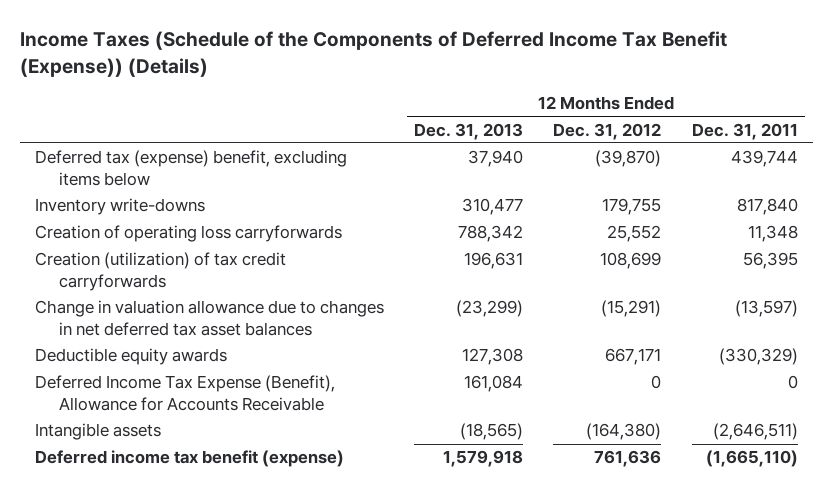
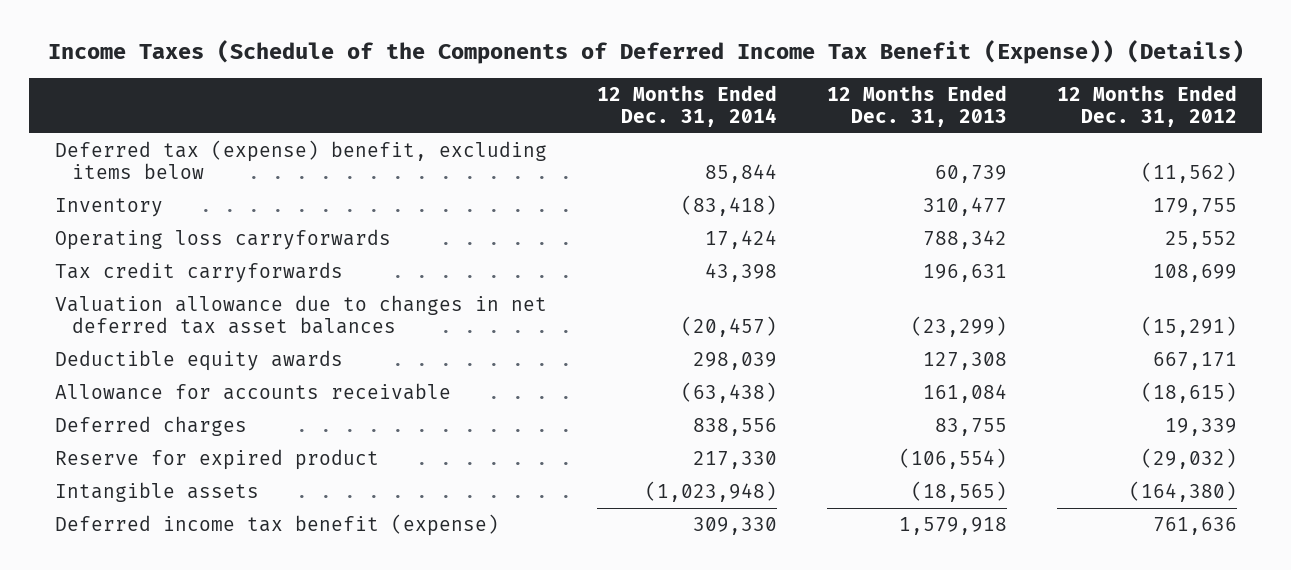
[691,122,798,140] Dec. 31, 2011 -> none
none -> [596,84,777,127] 12 Months Ended Dec. 31, 2014
[468,150,524,168] 37,940 -> [934,165,1007,184] 60,739
[595,150,662,168] (39,870) -> [1140,162,1237,184] (11,562)
[34,198,205,216] Inventory write-downs -> [54,198,163,218] Inventory
[34,225,342,243] Creation of operating loss carryforwards -> [54,229,391,251] Operating loss carryforwards
[34,252,286,292] Creation (utilization) of tax credit carryforwards -> [54,262,343,284] Tax credit carryforwards
[34,300,384,337] Change in valuation allowance due to changes in net deferred tax asset balances -> [54,295,547,335] Valuation allowance due to changes in net deferred tax asset balances
[34,375,335,412] Deferred Income Tax Expense (Benefit), Allowance for Accounts Receivable -> [54,383,451,401] Allowance for accounts receivable
[651,375,662,390] 0 -> [1140,382,1237,404] (18,615)
none -> [54,416,247,437] Deferred charges
none -> [54,449,379,471] Reserve for expired product

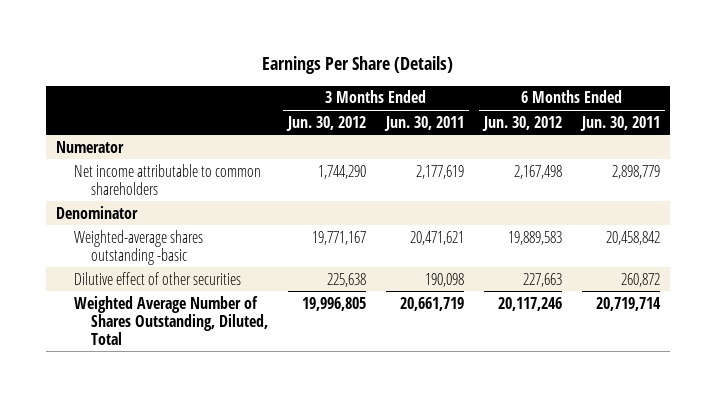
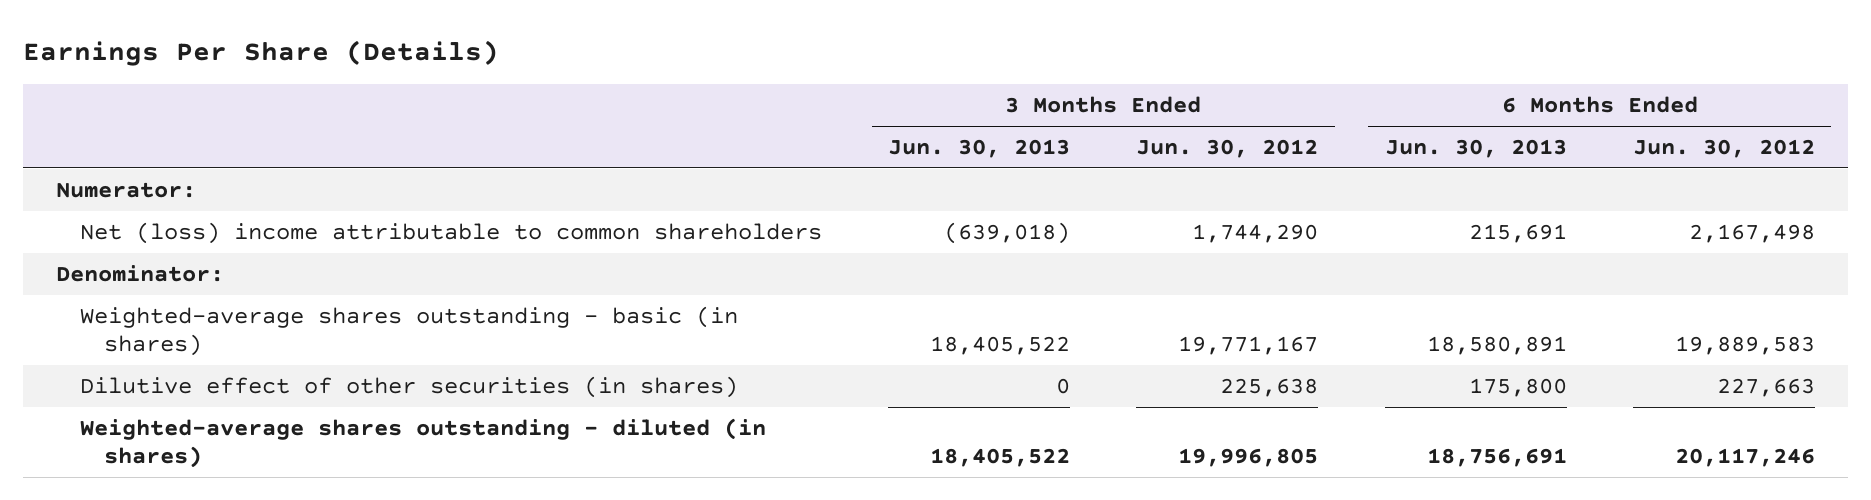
[383,115,464,131] Jun. 30, 2011 -> none
[579,115,660,131] Jun. 30, 2011 -> none
none -> [888,138,1071,158] Jun. 30, 2013
none -> [1384,138,1567,158] Jun. 30, 2013
[56,140,125,153] Numerator -> [55,181,196,198] Numerator:
[73,163,261,195] Net income attributable to common shareholders -> [79,221,822,244] Net (loss) income attributable to common shareholders
[56,205,139,219] Denominator -> [55,264,224,282] Denominator:
[73,229,203,265] Weighted-average shares outstanding -basic -> [79,305,738,357] Weighted-average shares outstanding - basic (in shares)
[73,271,241,285] Dilutive effect of other securities -> [79,375,738,398] Dilutive effect of other securities (in shares)
[73,295,268,345] Weighted Average Number of Shares Outstanding, Diluted, Total -> [79,417,766,469] Weighted-average shares outstanding - diluted (in shares)

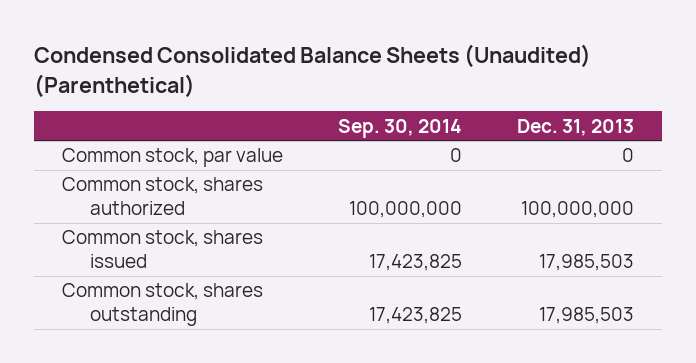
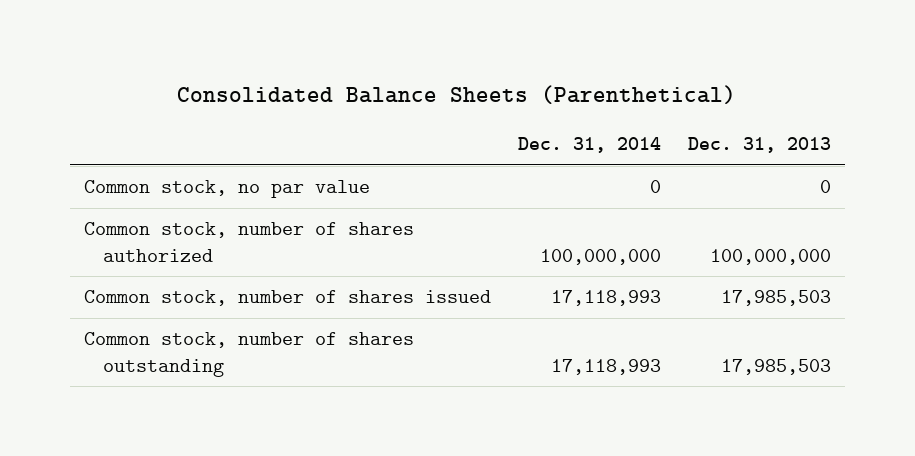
[34,44,592,98] Condensed Consolidated Balance Sheets (Unaudited) (Parenthetical) -> [177,84,737,104] Consolidated Balance Sheets (Parenthetical)
[337,118,462,138] Sep. 30, 2014 -> none
none -> [517,136,661,153] Dec. 31, 2014
[61,148,283,168] Common stock, par value -> [83,180,370,199] Common stock, no par value
[61,177,263,215] Common stock, shares authorized -> [83,222,414,262] Common stock, number of shares authorized
[61,230,263,268] Common stock, shares issued -> [83,290,491,307] Common stock, number of shares issued
[61,283,263,326] Common stock, shares outstanding -> [83,332,414,377] Common stock, number of shares outstanding

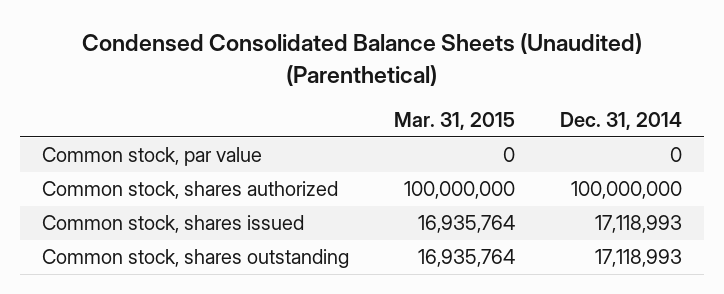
[177,84,737,104] Consolidated Balance Sheets (Parenthetical) -> [82,33,643,86] Condensed Consolidated Balance Sheets (Unaudited) (Parenthetical)
[688,136,832,153] Dec. 31, 2013 -> none
none -> [394,112,516,131] Mar. 31, 2015
[83,180,370,199] Common stock, no par value -> [42,147,263,167] Common stock, par value
[83,222,414,262] Common stock, number of shares authorized -> [42,181,339,200] Common stock, shares authorized
[83,290,491,307] Common stock, number of shares issued -> [42,215,305,234] Common stock, shares issued
[83,332,414,377] Common stock, number of shares outstanding -> [42,249,350,269] Common stock, shares outstanding

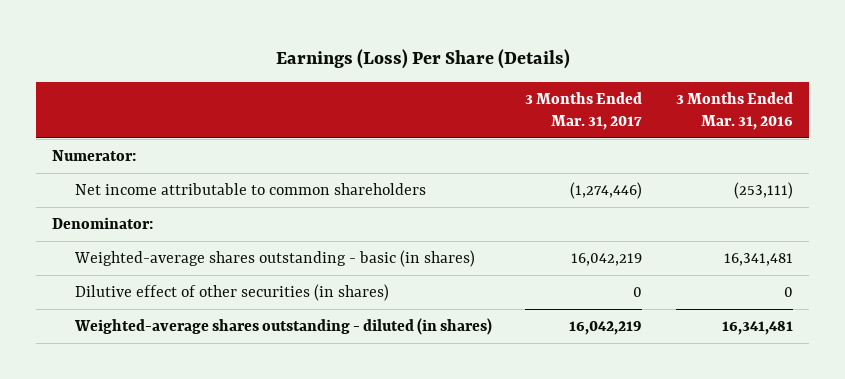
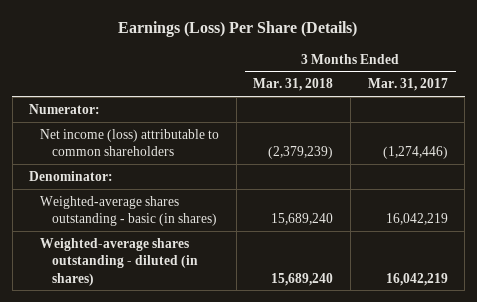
[675,92,793,130] 3 Months Ended Mar. 31, 2016 -> none
none -> [253,78,334,92] Mar. 31, 2018
[74,183,426,196] Net income attributable to common shareholders -> [40,128,220,157] Net income (loss) attributable to common shareholders
[74,284,389,302] Dilutive effect of other securities (in shares) -> none

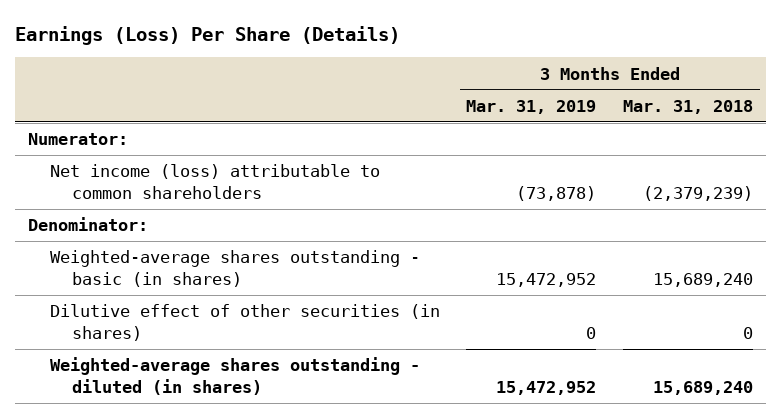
[367,78,448,92] Mar. 31, 2017 -> none
none -> [466,99,597,114] Mar. 31, 2019
none -> [49,304,440,341] Dilutive effect of other securities (in shares)

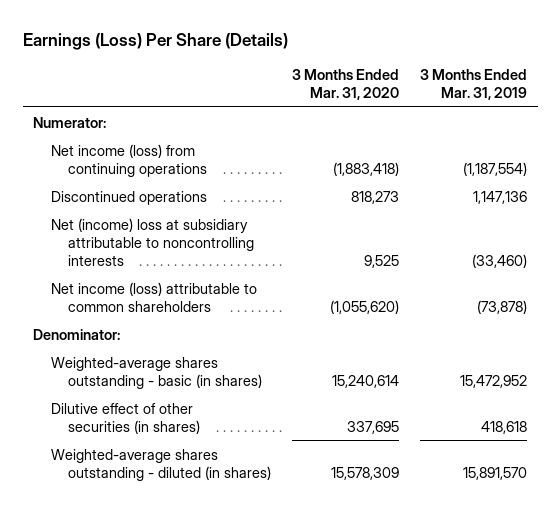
[623,99,754,114] Mar. 31, 2018 -> none
none -> [292,68,400,100] 3 Months Ended Mar. 31, 2020
none -> [50,143,208,177] Net income (loss) from continuing operations
none -> [50,190,207,205] Discontinued operations
none -> [50,217,255,266] Net (income) loss at subsidiary attributable to noncontrolling interests
[586,326,597,339] 0 -> [481,420,528,434] 418,618
[496,380,597,395] 15,472,952 -> [463,466,528,480] 15,891,570

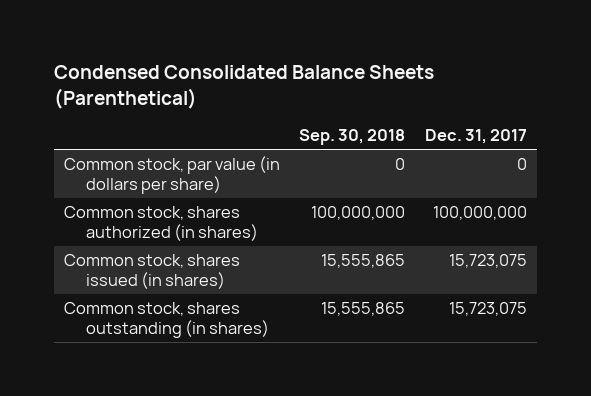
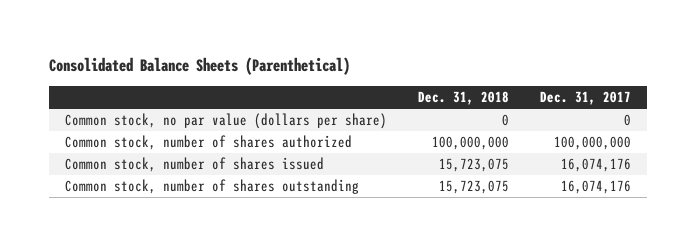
[53,65,434,109] Condensed Consolidated Balance Sheets (Parenthetical) -> [48,57,350,76] Consolidated Balance Sheets (Parenthetical)
[299,129,406,146] Sep. 30, 2018 -> none
none -> [417,90,509,105] Dec. 31, 2018
[63,155,280,195] Common stock, par value (in dollars per share) -> [64,113,387,130] Common stock, no par value (dollars per share)
[63,205,258,242] Common stock, shares authorized (in shares) -> [64,135,352,151] Common stock, number of shares authorized
[63,253,240,290] Common stock, shares issued (in shares) -> [64,157,324,173] Common stock, number of shares issued
[448,253,527,268] 15,723,075 -> [561,158,632,173] 16,074,176
[63,301,269,339] Common stock, shares outstanding (in shares) -> [64,179,359,195] Common stock, number of shares outstanding
[448,301,527,316] 15,723,075 -> [561,180,632,195] 16,074,176

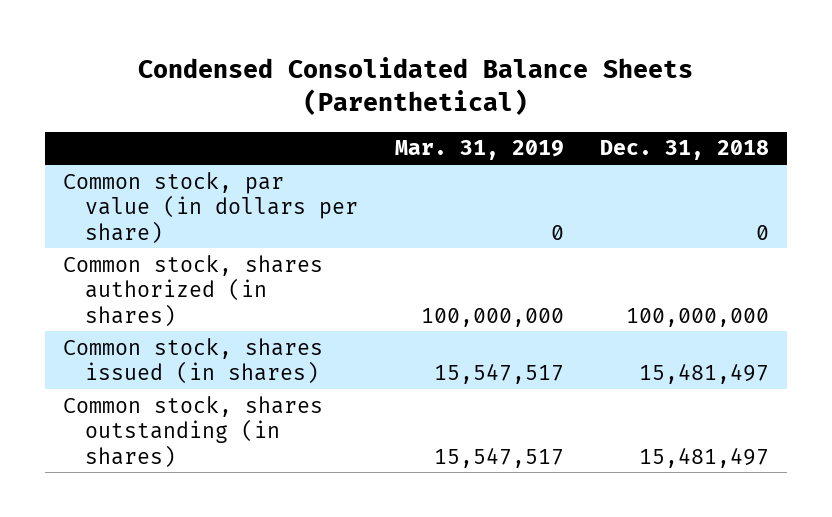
[48,57,350,76] Consolidated Balance Sheets (Parenthetical) -> [137,56,693,115] Condensed Consolidated Balance Sheets (Parenthetical)
[540,90,632,105] Dec. 31, 2017 -> none
none -> [394,140,564,161] Mar. 31, 2019
[64,113,387,130] Common stock, no par value (dollars per share) -> [62,171,359,244] Common stock, par value (in dollars per share)
[64,135,352,151] Common stock, number of shares authorized -> [62,254,323,327] Common stock, shares authorized (in shares)
[64,157,324,173] Common stock, number of shares issued -> [62,337,323,385] Common stock, shares issued (in shares)
[438,158,509,173] 15,723,075 -> [638,363,769,385] 15,481,497
[64,179,359,195] Common stock, number of shares outstanding -> [62,395,323,468] Common stock, shares outstanding (in shares)
[438,180,509,195] 15,723,075 -> [638,446,769,468] 15,481,497

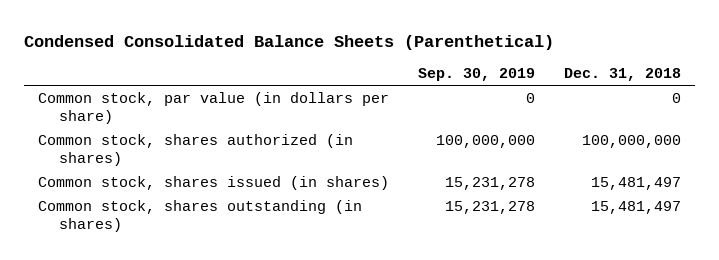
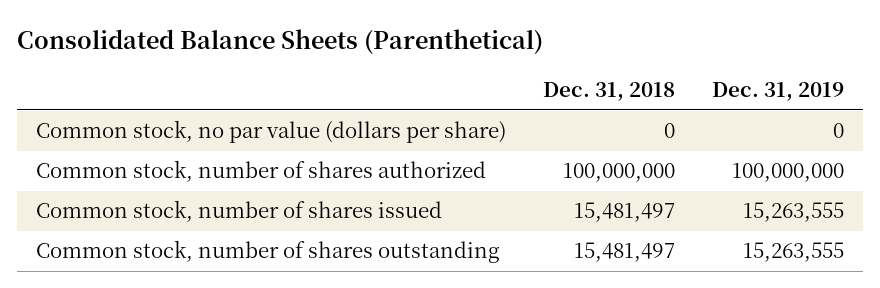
[23,34,554,50] Condensed Consolidated Balance Sheets (Parenthetical) -> [17,29,544,55] Consolidated Balance Sheets (Parenthetical)
[418,68,536,82] Sep. 30, 2019 -> none
none -> [712,82,845,102] Dec. 31, 2019
[38,91,390,125] Common stock, par value (in dollars per share) -> [35,120,506,144] Common stock, no par value (dollars per share)
[38,133,354,167] Common stock, shares authorized (in shares) -> [35,160,486,183] Common stock, number of shares authorized
[38,175,390,190] Common stock, shares issued (in shares) -> [35,200,442,223] Common stock, number of shares issued
[38,199,363,233] Common stock, shares outstanding (in shares) -> [35,240,500,264] Common stock, number of shares outstanding

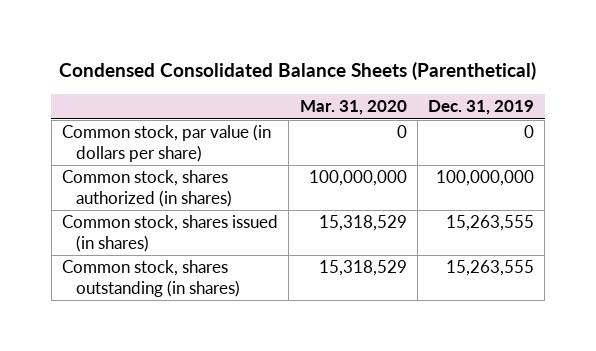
[17,29,544,55] Consolidated Balance Sheets (Parenthetical) -> [59,62,537,81] Condensed Consolidated Balance Sheets (Parenthetical)
[543,82,676,102] Dec. 31, 2018 -> none
none -> [299,100,407,116] Mar. 31, 2020
[35,120,506,144] Common stock, no par value (dollars per share) -> [62,124,272,162] Common stock, par value (in dollars per share)
[35,160,486,183] Common stock, number of shares authorized -> [62,170,233,207] Common stock, shares authorized (in shares)
[35,200,442,223] Common stock, number of shares issued -> [62,215,279,252] Common stock, shares issued (in shares)
[35,240,500,264] Common stock, number of shares outstanding -> [62,260,241,297] Common stock, shares outstanding (in shares)

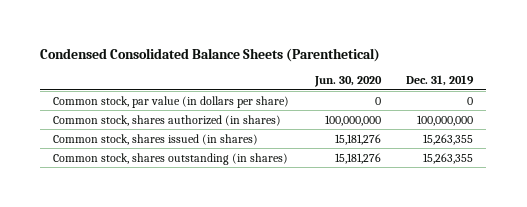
[299,100,407,116] Mar. 31, 2020 -> none
none -> [313,76,382,88] Jun. 30, 2020
[445,215,534,232] 15,263,555 -> [423,133,474,145] 15,263,355
[445,260,534,277] 15,263,555 -> [423,152,474,164] 15,263,355

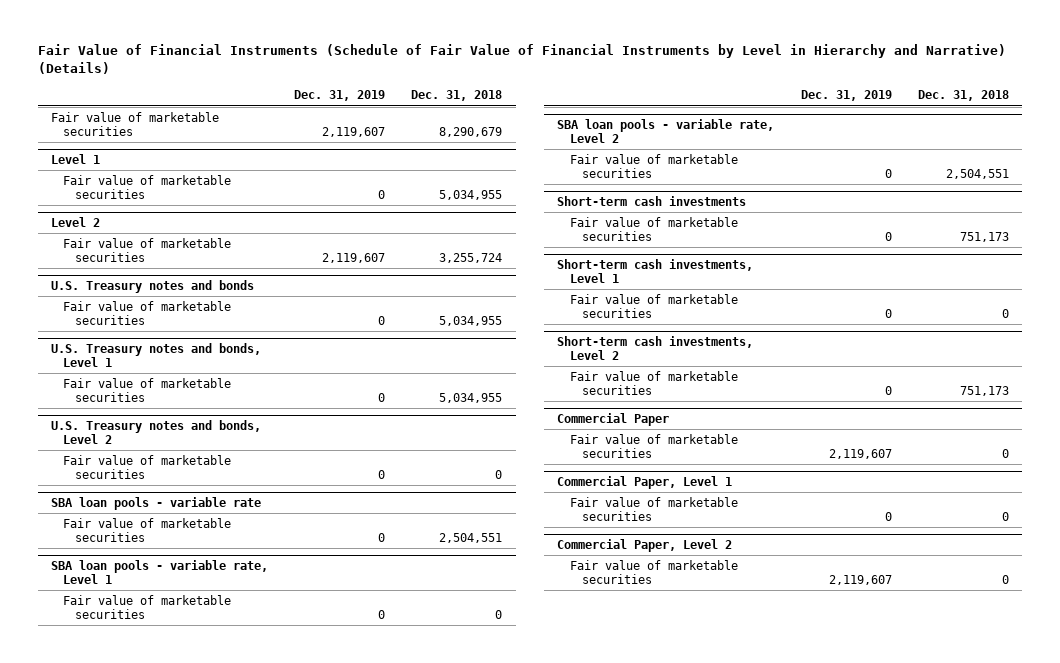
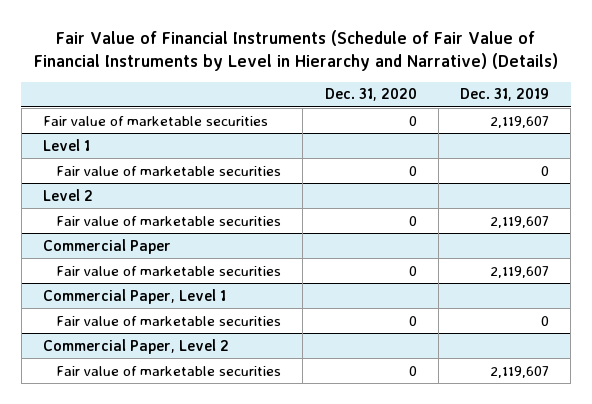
[411,90,503,102] Dec. 31, 2018 -> none
none -> [324,88,417,102] Dec. 31, 2020
[50,279,254,293] U.S. Treasury notes and bonds -> none
[62,300,231,325] Fair value of marketable securities -> none
[50,342,261,367] U.S. Treasury notes and bonds, Level 1 -> none
[62,377,231,402] Fair value of marketable securities -> none
[50,419,261,444] U.S. Treasury notes and bonds, Level 2 -> none
[62,454,231,479] Fair value of marketable securities -> none
[50,496,261,510] SBA loan pools - variable rate -> none
[62,517,231,542] Fair value of marketable securities -> none
[50,559,268,584] SBA loan pools - variable rate, Level 1 -> none
[62,594,231,619] Fair value of marketable securities -> none
[557,118,775,143] SBA loan pools - variable rate, Level 2 -> none
[569,153,738,178] Fair value of marketable securities -> none
[557,195,747,206] Short-term cash investments -> none
[569,216,738,241] Fair value of marketable securities -> none
[557,258,754,283] Short-term cash investments, Level 1 -> none
[569,293,738,318] Fair value of marketable securities -> none
[557,335,754,360] Short-term cash investments, Level 2 -> none
[569,370,738,395] Fair value of marketable securities -> none

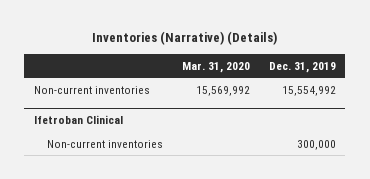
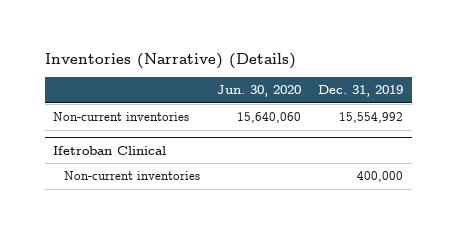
[182,61,251,73] Mar. 31, 2020 -> none
none -> [217,85,302,98] Jun. 30, 2020
[296,139,336,150] 300,000 -> [357,171,404,183] 400,000

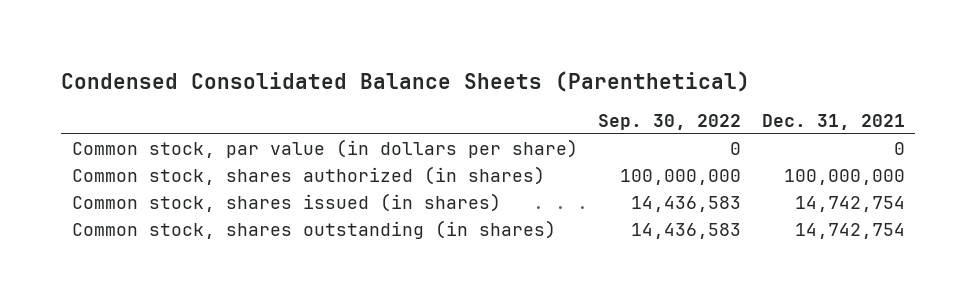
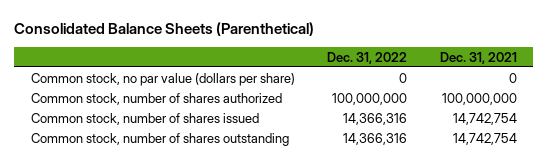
[61,70,751,92] Condensed Consolidated Balance Sheets (Parenthetical) -> [14,22,315,37] Consolidated Balance Sheets (Parenthetical)
[598,113,742,130] Sep. 30, 2022 -> none
none -> [327,51,408,64] Dec. 31, 2022
[71,139,578,159] Common stock, par value (in dollars per share) -> [30,72,295,86] Common stock, no par value (dollars per share)
[71,166,545,186] Common stock, shares authorized (in shares) -> [30,92,282,105] Common stock, number of shares authorized
[71,193,501,213] Common stock, shares issued (in shares) -> [30,112,259,125] Common stock, number of shares issued
[71,220,556,240] Common stock, shares outstanding (in shares) -> [30,132,289,146] Common stock, number of shares outstanding

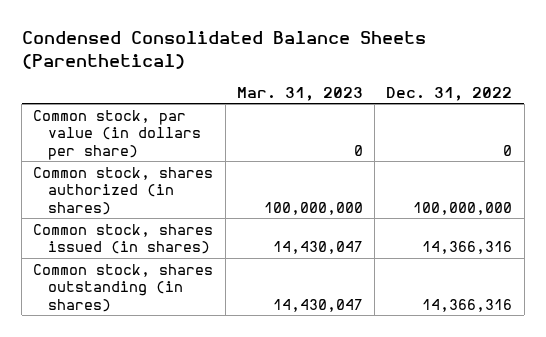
[14,22,315,37] Consolidated Balance Sheets (Parenthetical) -> [21,31,426,69] Condensed Consolidated Balance Sheets (Parenthetical)
[439,51,517,64] Dec. 31, 2021 -> none
none -> [236,86,363,101] Mar. 31, 2023
[30,72,295,86] Common stock, no par value (dollars per share) -> [33,109,202,160] Common stock, par value (in dollars per share)
[30,92,282,105] Common stock, number of shares authorized -> [33,166,214,215] Common stock, shares authorized (in shares)
[30,112,259,125] Common stock, number of shares issued -> [33,223,214,255] Common stock, shares issued (in shares)
[30,132,289,146] Common stock, number of shares outstanding -> [33,263,214,312] Common stock, shares outstanding (in shares)

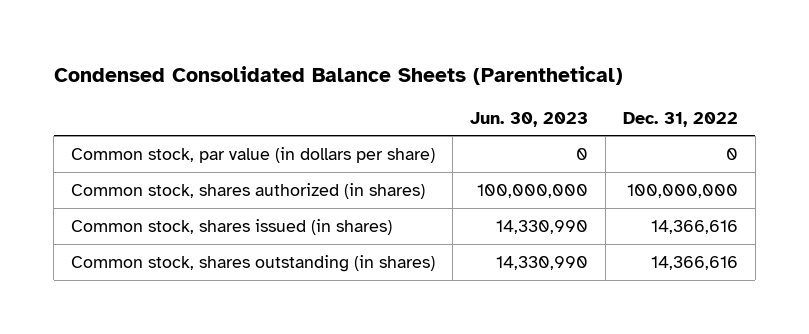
[236,86,363,101] Mar. 31, 2023 -> none
none -> [470,111,589,127] Jun. 30, 2023
[422,241,513,255] 14,366,316 -> [650,219,738,234] 14,366,616
[422,298,513,312] 14,366,316 -> [650,255,738,270] 14,366,616

